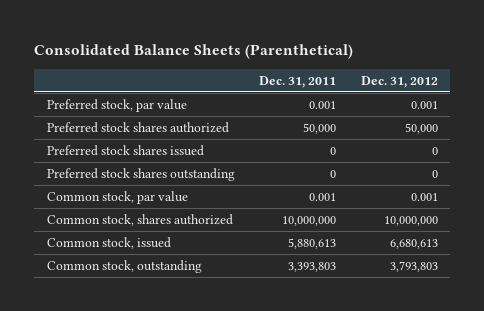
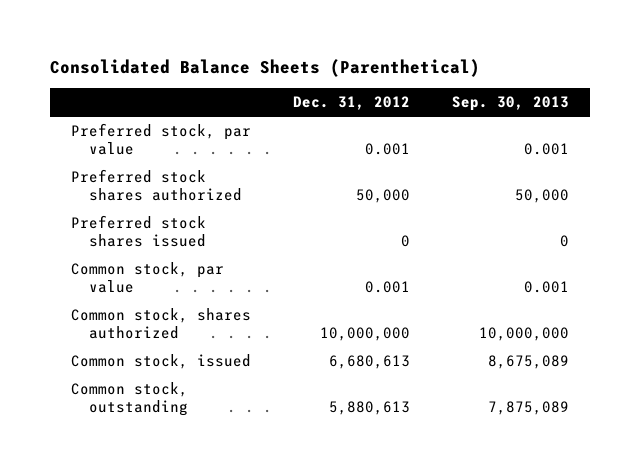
[259,75,337,88] Dec. 31, 2011 -> none
none -> [451,96,569,112] Sep. 30, 2013
[46,167,235,181] Preferred stock shares outstanding -> none
[389,260,438,272] 3,793,803 -> [328,401,410,416] 5,880,613

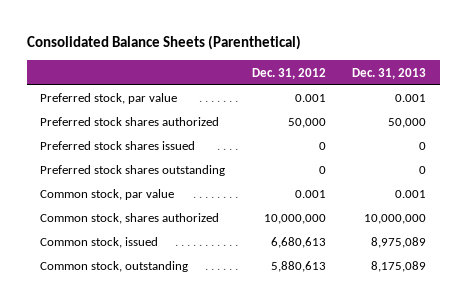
[451,96,569,112] Sep. 30, 2013 -> none
none -> [352,67,427,79] Dec. 31, 2013
none -> [40,165,226,177] Preferred stock shares outstanding

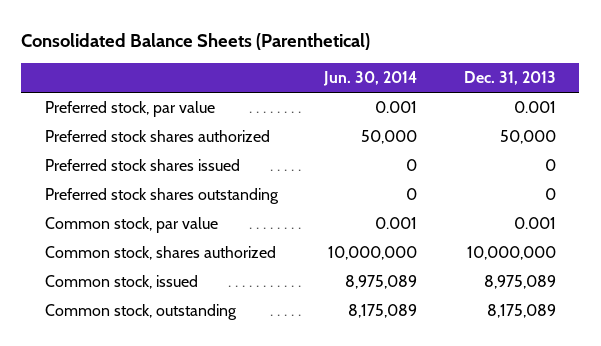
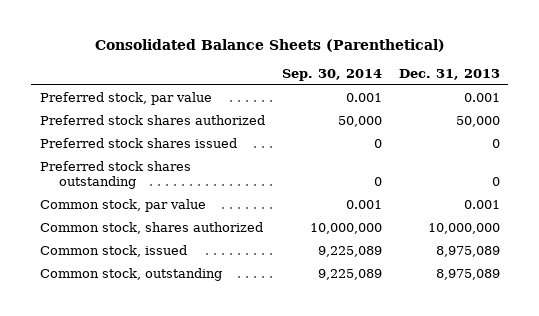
[323,71,418,87] Jun. 30, 2014 -> none
none -> [281,69,382,82] Sep. 30, 2014
[486,304,556,319] 8,175,089 -> [435,268,500,280] 8,975,089

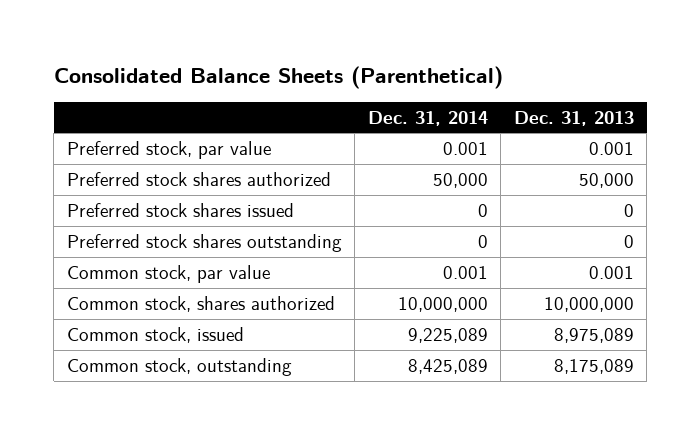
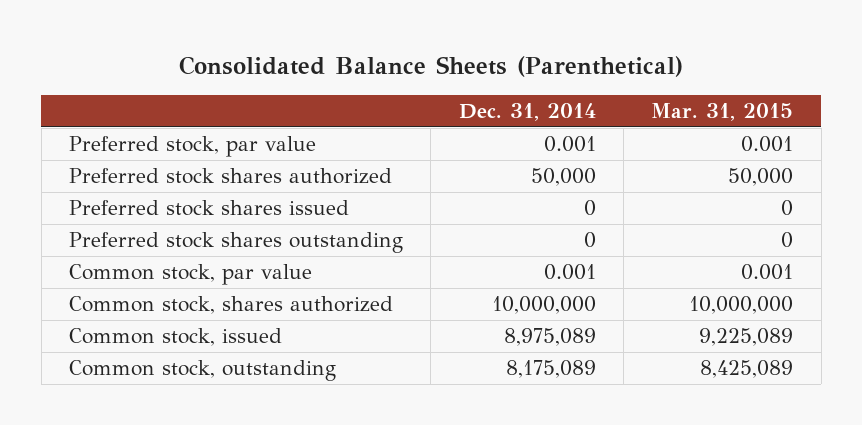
[513,110,634,126] Dec. 31, 2013 -> none
none -> [651,103,794,122] Mar. 31, 2015
[407,327,488,343] 9,225,089 -> [503,328,596,347] 8,975,089
[407,358,488,374] 8,425,089 -> [505,360,596,379] 8,175,089

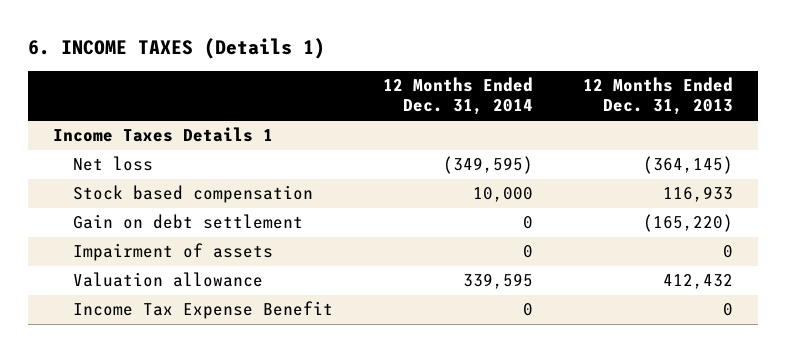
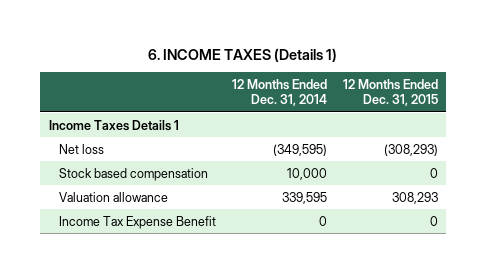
[583,77,734,116] 12 Months Ended Dec. 31, 2013 -> none
none -> [343,78,439,107] 12 Months Ended Dec. 31, 2015
[73,214,304,230] Gain on debt settlement -> none
[73,243,274,262] Impairment of assets -> none

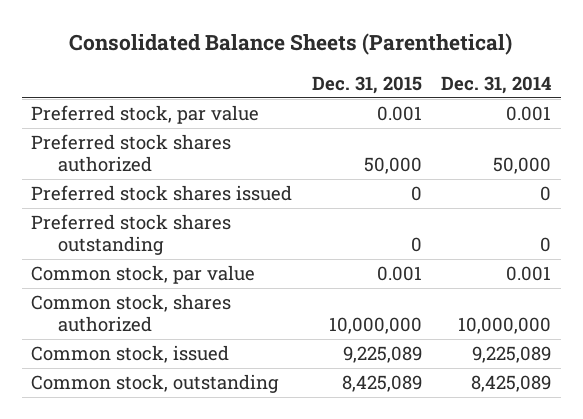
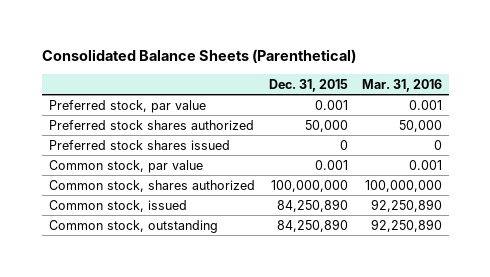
[441,75,552,94] Dec. 31, 2014 -> none
none -> [361,78,442,92] Mar. 31, 2016
[31,214,232,255] Preferred stock shares outstanding -> none
[328,316,422,334] 10,000,000 -> [270,179,348,192] 100,000,000
[342,346,422,364] 9,225,089 -> [276,198,348,212] 84,250,890
[341,375,422,393] 8,425,089 -> [276,218,348,232] 84,250,890

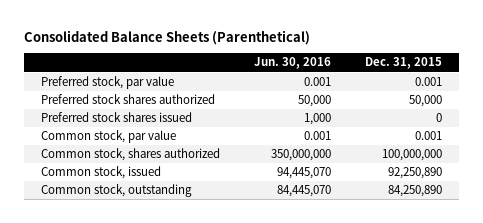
[361,78,442,92] Mar. 31, 2016 -> none
none -> [254,57,332,70] Jun. 30, 2016
[276,198,348,212] 84,250,890 -> [388,167,443,180] 92,250,890

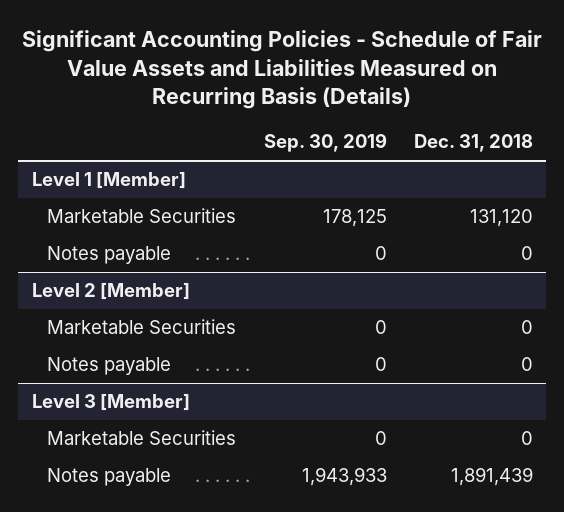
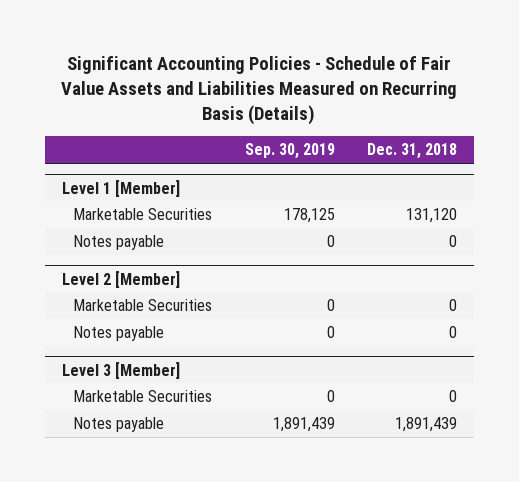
[301,467,387,487] 1,943,933 -> [272,417,335,433] 1,891,439

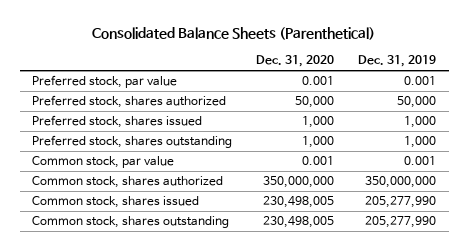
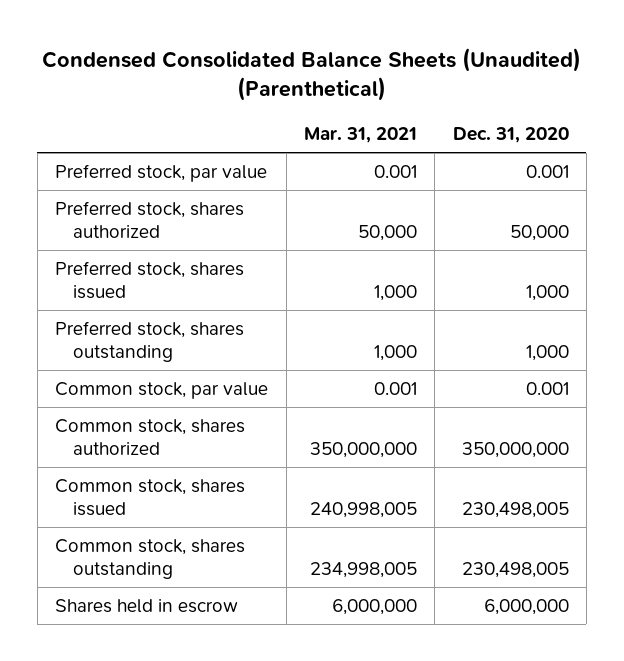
[92,27,376,41] Consolidated Balance Sheets (Parenthetical) -> [41,47,581,101] Condensed Consolidated Balance Sheets (Unaudited) (Parenthetical)
[358,55,437,68] Dec. 31, 2019 -> none
none -> [303,126,417,143] Mar. 31, 2021
none -> [55,599,239,614] Shares held in escrow

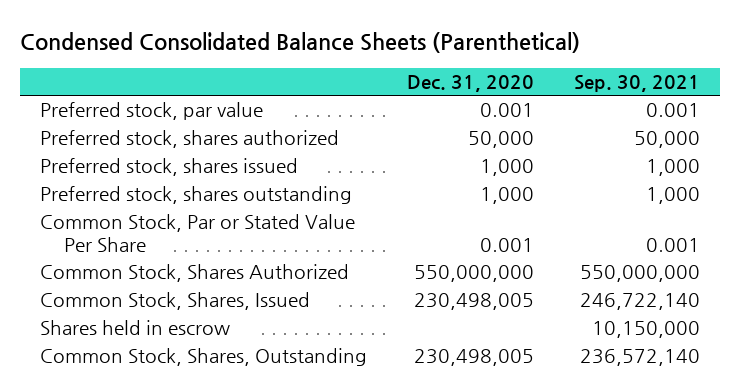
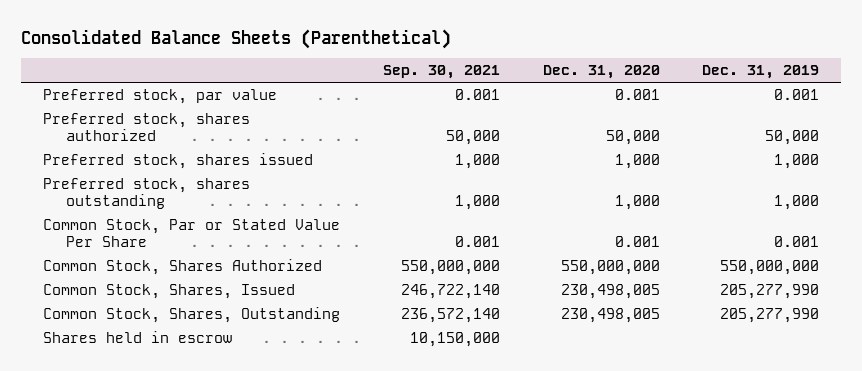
[20,31,581,53] Condensed Consolidated Balance Sheets (Parenthetical) -> [21,28,452,49] Consolidated Balance Sheets (Parenthetical)
none -> [702,65,820,80] Dec. 31, 2019
[39,320,230,336] Shares held in escrow -> [42,331,232,344] Shares held in escrow

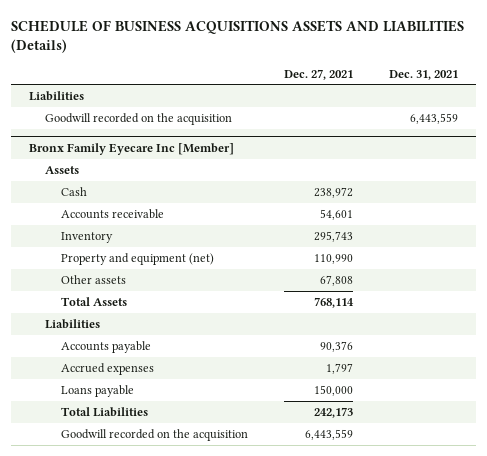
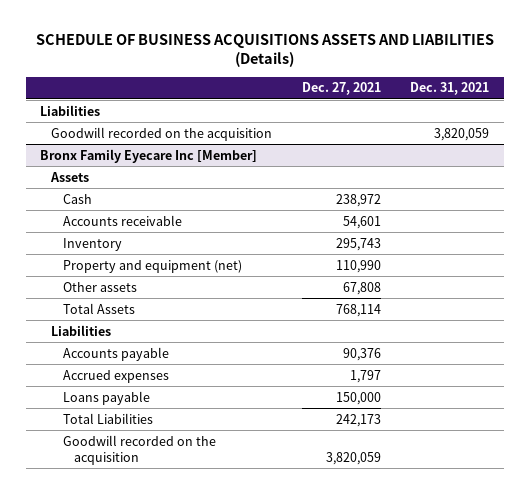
[410,112,459,124] 6,443,559 -> [433,127,489,141] 3,820,059
[305,428,354,440] 6,443,559 -> [325,451,381,465] 3,820,059

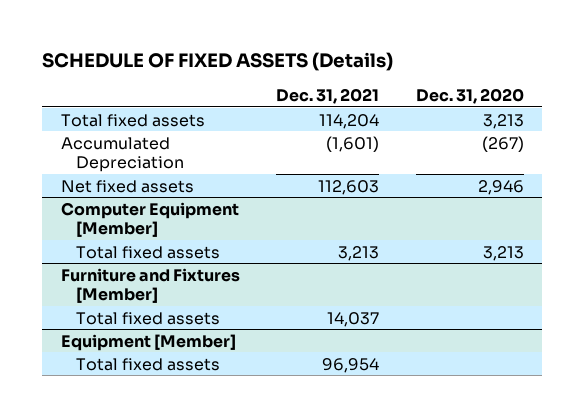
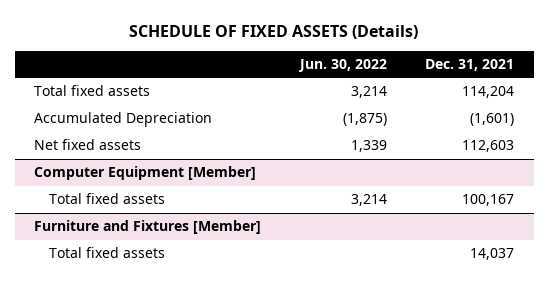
[415,87,524,104] Dec. 31, 2020 -> none
none -> [297,59,387,73] Jun. 30, 2022
[338,245,380,261] 3,213 -> [462,194,515,207] 100,167
[60,333,236,351] Equipment [Member] -> none
[75,357,220,371] Total fixed assets -> none

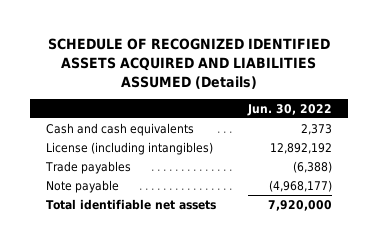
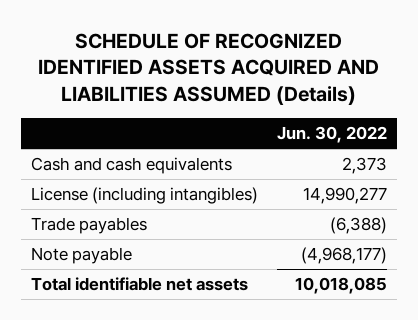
[270,142,333,154] 12,892,192 -> [302,187,387,205] 14,990,277
[268,199,333,211] 7,920,000 -> [294,277,387,295] 10,018,085

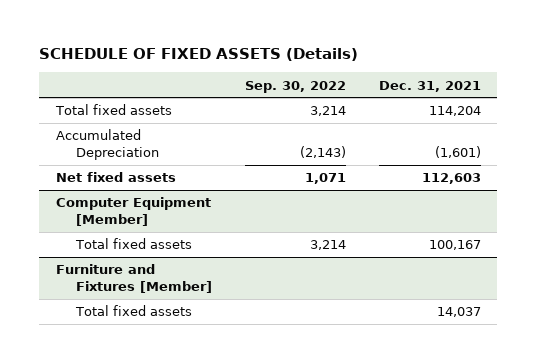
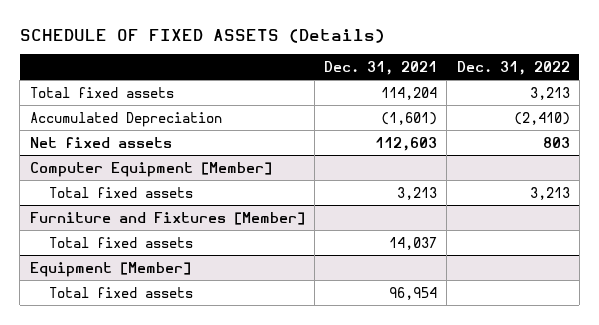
[244,80,346,93] Sep. 30, 2022 -> none
none -> [456,60,570,75] Dec. 31, 2022
[428,240,481,251] 100,167 -> [397,186,438,200] 3,213
none -> [29,261,191,277] Equipment [Member]
none -> [48,286,193,298] Total fixed assets

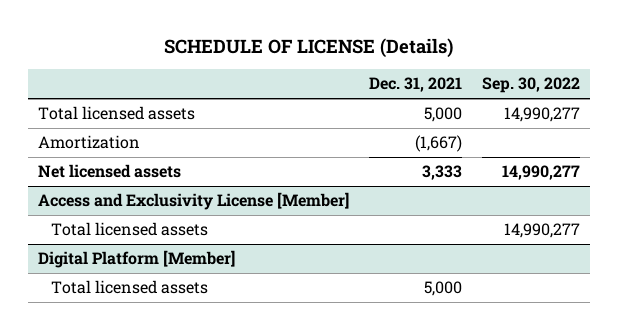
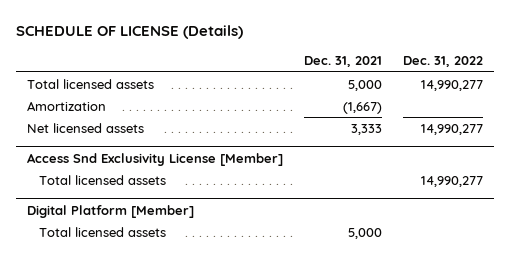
[481,77,580,94] Sep. 30, 2022 -> none
none -> [402,56,483,68] Dec. 31, 2022
[38,192,350,211] Access and Exclusivity License [Member] -> [26,152,283,166] Access Snd Exclusivity License [Member]

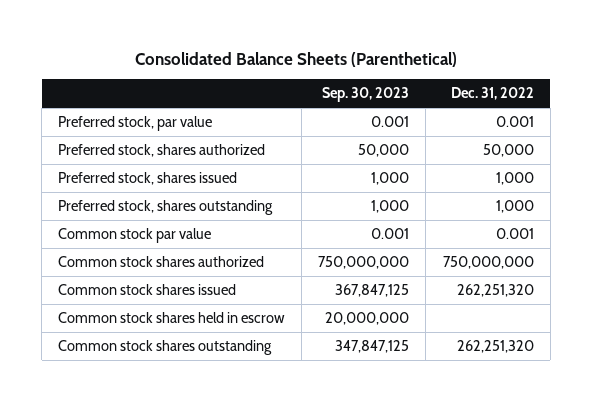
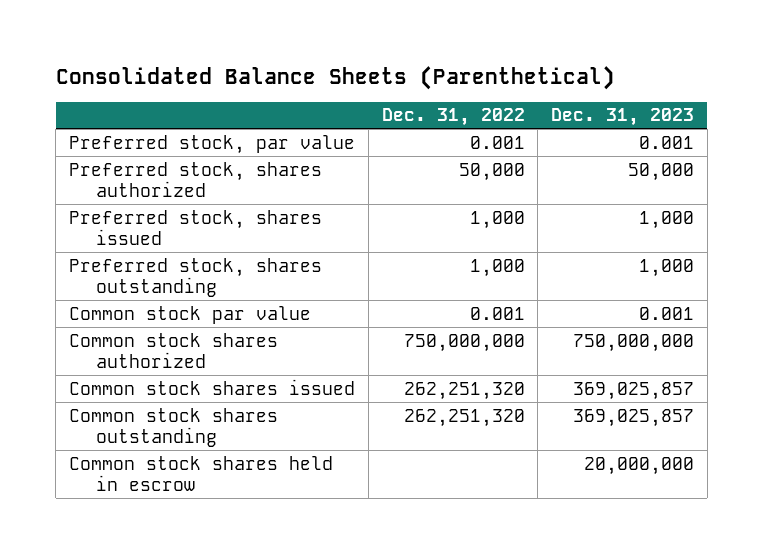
[322,87,410,103] Sep. 30, 2023 -> none
none -> [551,108,695,127] Dec. 31, 2023
[58,312,286,324] Common stock shares held in escrow -> [69,455,334,492] Common stock shares held in escrow

